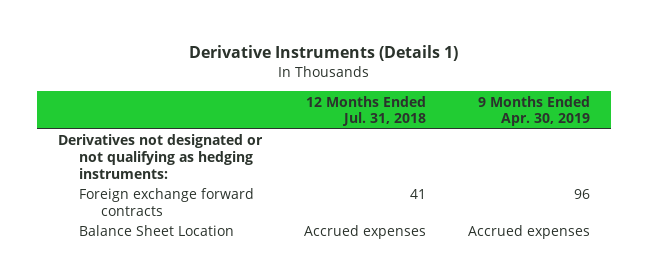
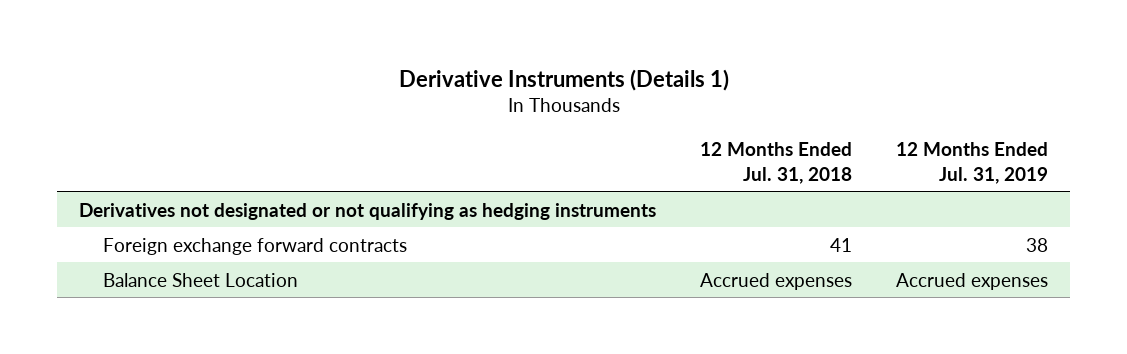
[477,95,590,127] 9 Months Ended Apr. 30, 2019 -> none
none -> [896,142,1049,184] 12 Months Ended Jul. 31, 2019
[57,134,263,179] Derivatives not designated or not qualifying as hedging instruments: -> [78,202,656,220] Derivatives not designated or not qualifying as hedging instruments

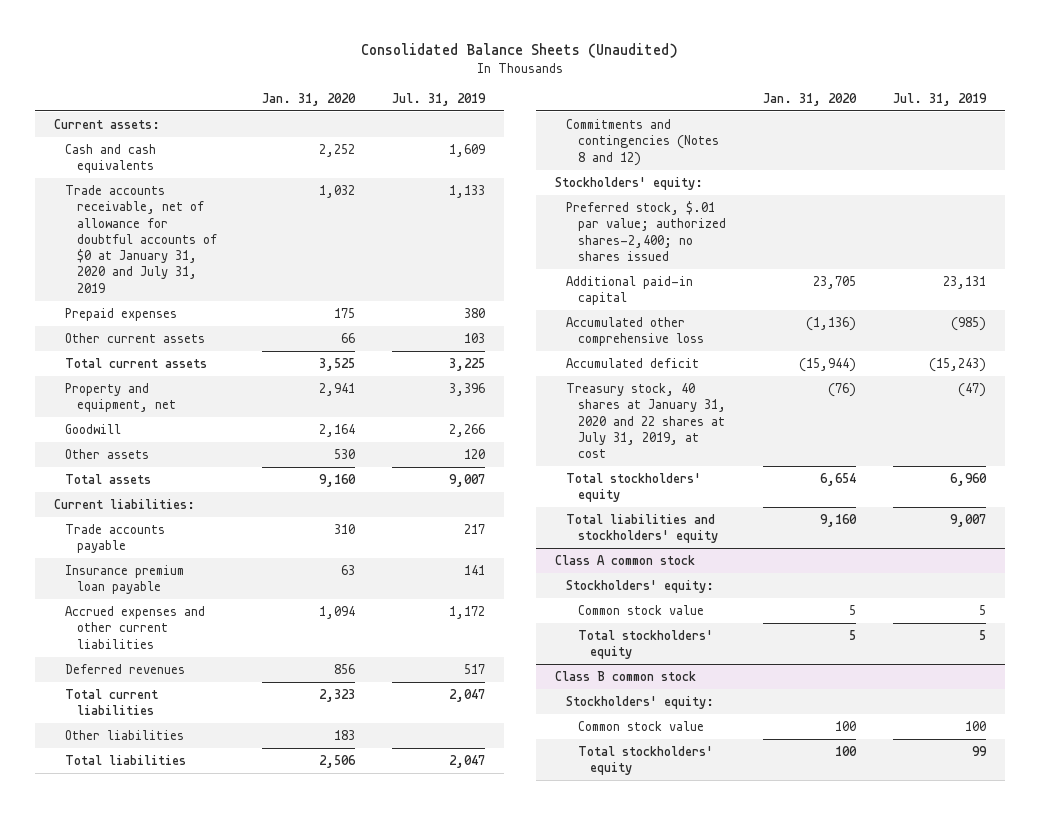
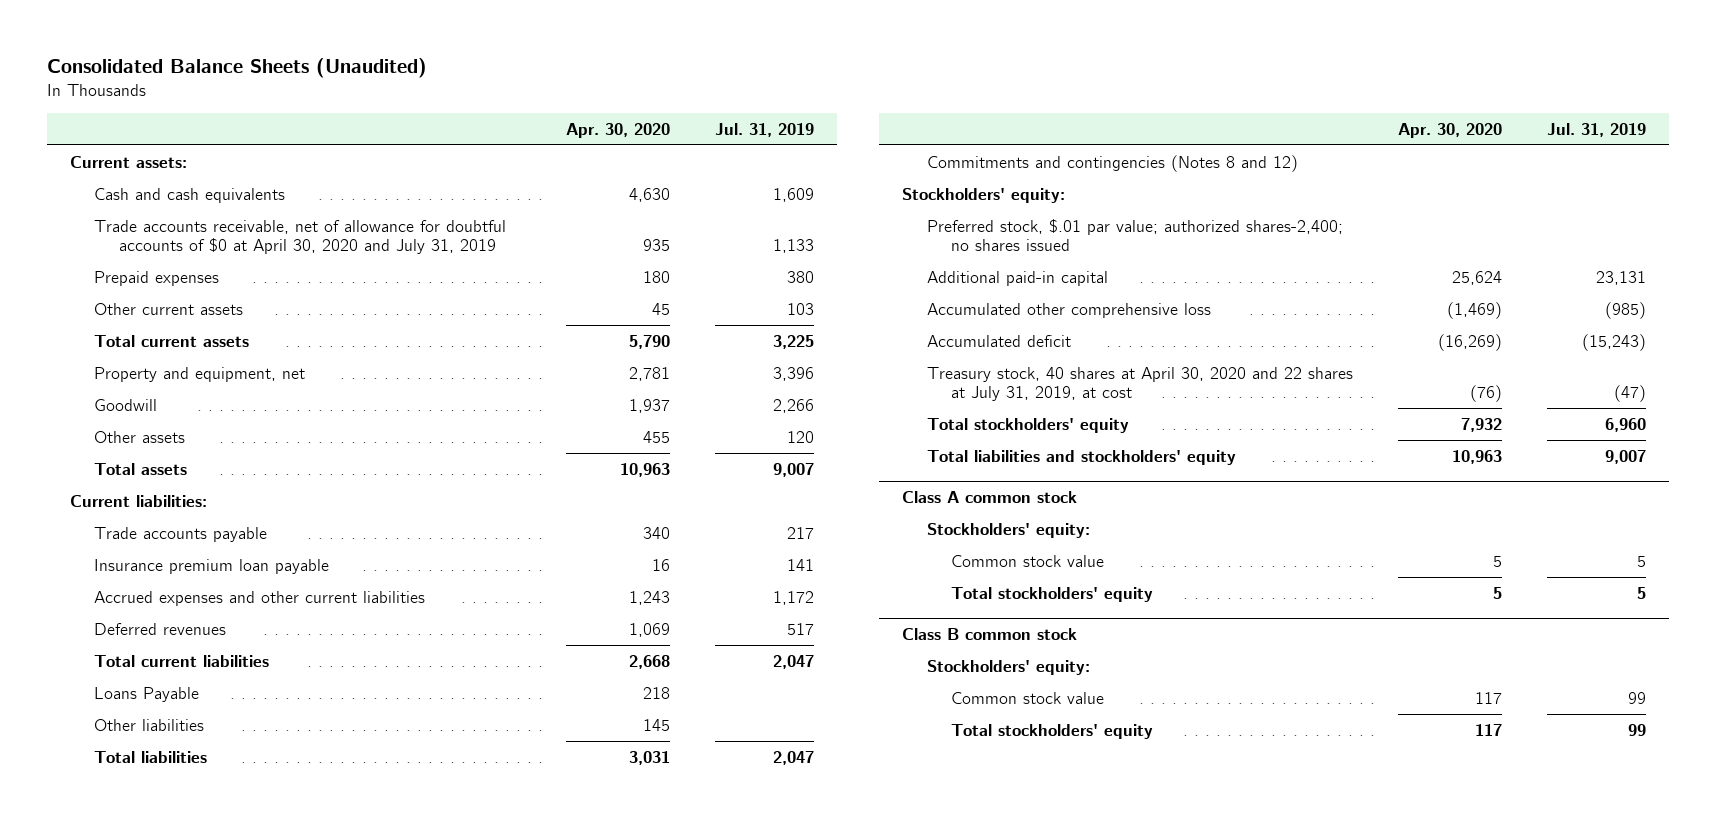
[262,92,357,106] Jan. 31, 2020 -> none
none -> [565,122,670,138] Apr. 30, 2020
[65,184,218,293] Trade accounts receivable, net of allowance for doubtful accounts of $0 at January 31, 2020 and July 31, 2019 -> [94,219,507,255] Trade accounts receivable, net of allowance for doubtful accounts of $0 at April 30, 2020 and July 31, 2019
none -> [94,686,200,702] Loans Payable
[566,382,727,459] Treasury stock, 40 shares at January 31, 2020 and 22 shares at July 31, 2019, at cost -> [926,366,1353,402] Treasury stock, 40 shares at April 30, 2020 and 22 shares at July 31, 2019, at cost
[965,720,987,731] 100 -> [1628,691,1647,704] 99

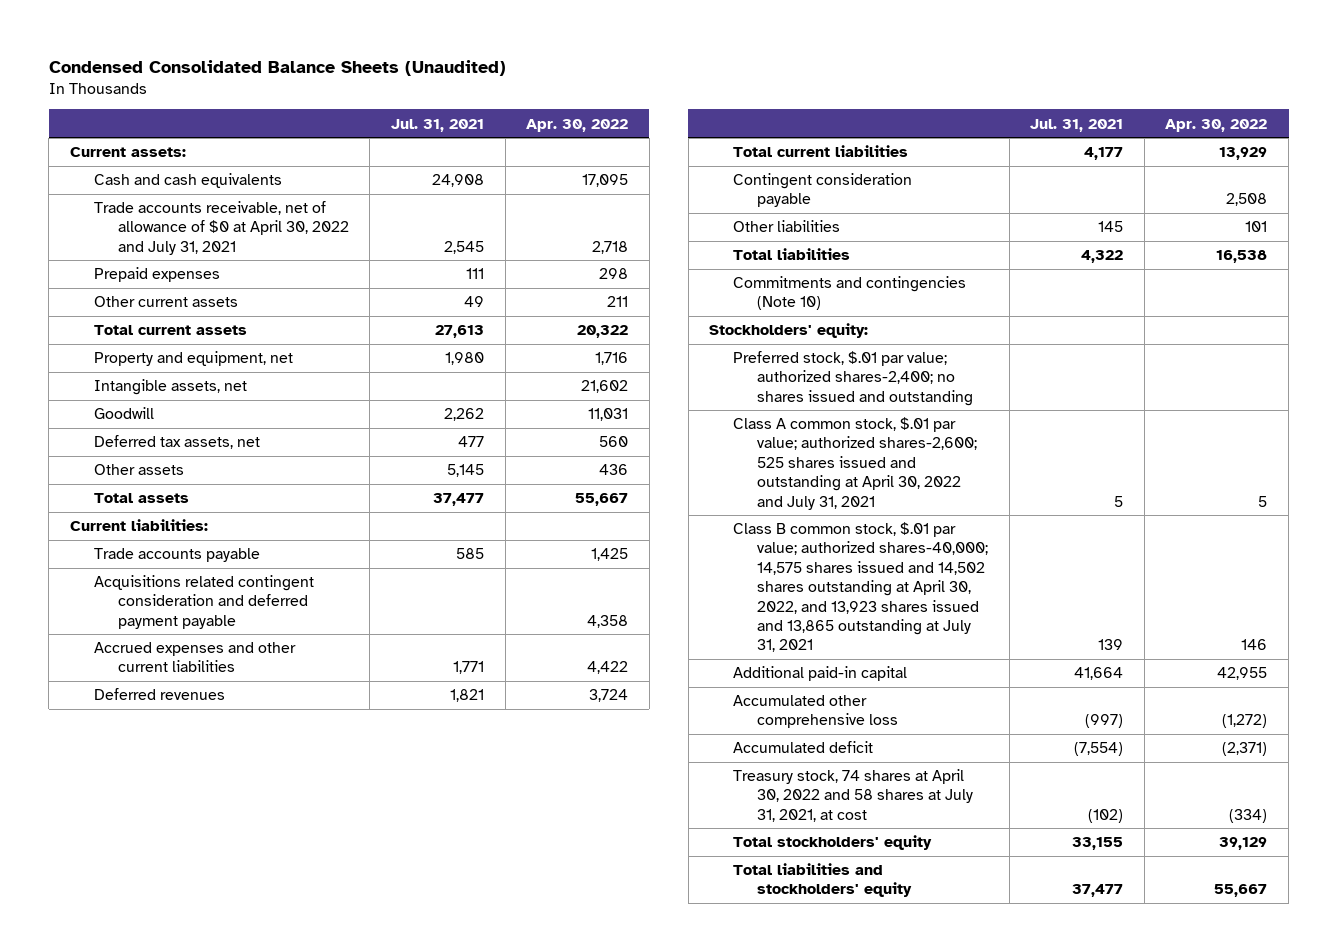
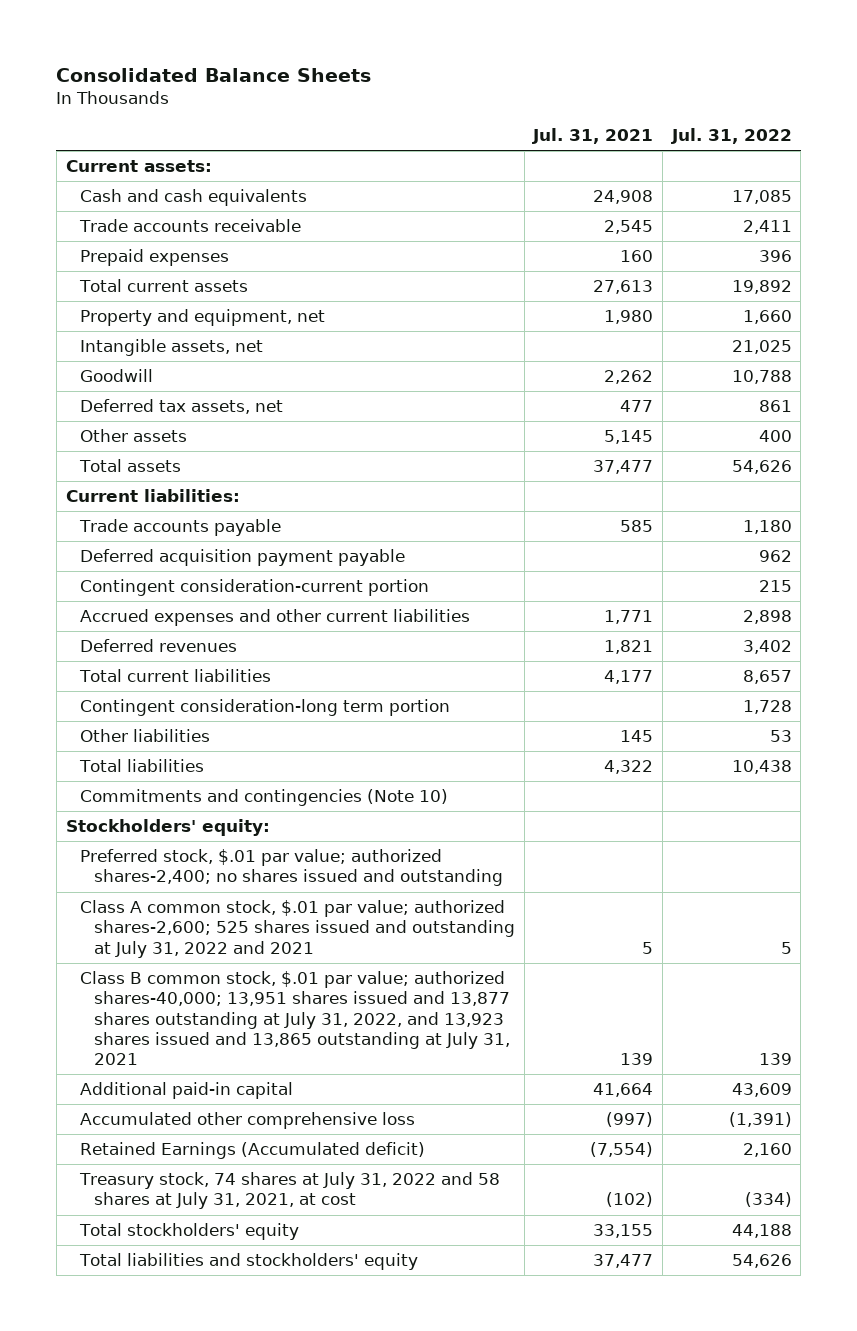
[48,59,506,76] Condensed Consolidated Balance Sheets (Unaudited) -> [56,67,372,82] Consolidated Balance Sheets
[526,118,629,132] Apr. 30, 2022 -> none
none -> [670,128,792,145] Jul. 31, 2022
[93,296,238,308] Other current assets -> none
[93,201,349,255] Trade accounts receivable, net of allowance of $0 at April 30, 2022 and July 31, 2021 -> [78,219,301,233] Trade accounts receivable
[465,268,484,280] 111 -> [620,250,654,263] 160
[93,575,314,629] Acquisitions related contingent consideration and deferred payment payable -> [79,549,405,567] Deferred acquisition payment payable
none -> [79,579,429,597] Contingent consideration-current portion
[733,173,913,208] Contingent consideration payable -> [79,699,450,717] Contingent consideration-long term portion
[733,417,978,510] Class A common stock, $.01 par value; authorized shares-2,600; 525 shares issued and outstanding at April 30, 2022 and July 31, 2021 -> [79,900,516,958] Class A common stock, $.01 par value; authorized shares-2,600; 525 shares issued and outstanding at July 31, 2022 and 2021
[733,522,989,653] Class B common stock, $.01 par value; authorized shares-40,000; 14,575 shares issued and 14,502 shares outstanding at April 30, 2022, and 13,923 shares issued and 13,865 outstanding at July 31, 2021 -> [79,971,511,1066] Class B common stock, $.01 par value; authorized shares-40,000; 13,951 shares issued and 13,877 shares outstanding at July 31, 2022, and 13,923 shares issued and 13,865 outstanding at July 31, 2021
[733,741,874,754] Accumulated deficit -> [79,1142,425,1160] Retained Earnings (Accumulated deficit)
[733,769,974,822] Treasury stock, 74 shares at April 30, 2022 and 58 shares at July 31, 2021, at cost -> [78,1172,500,1210] Treasury stock, 74 shares at July 31, 2022 and 58 shares at July 31, 2021, at cost

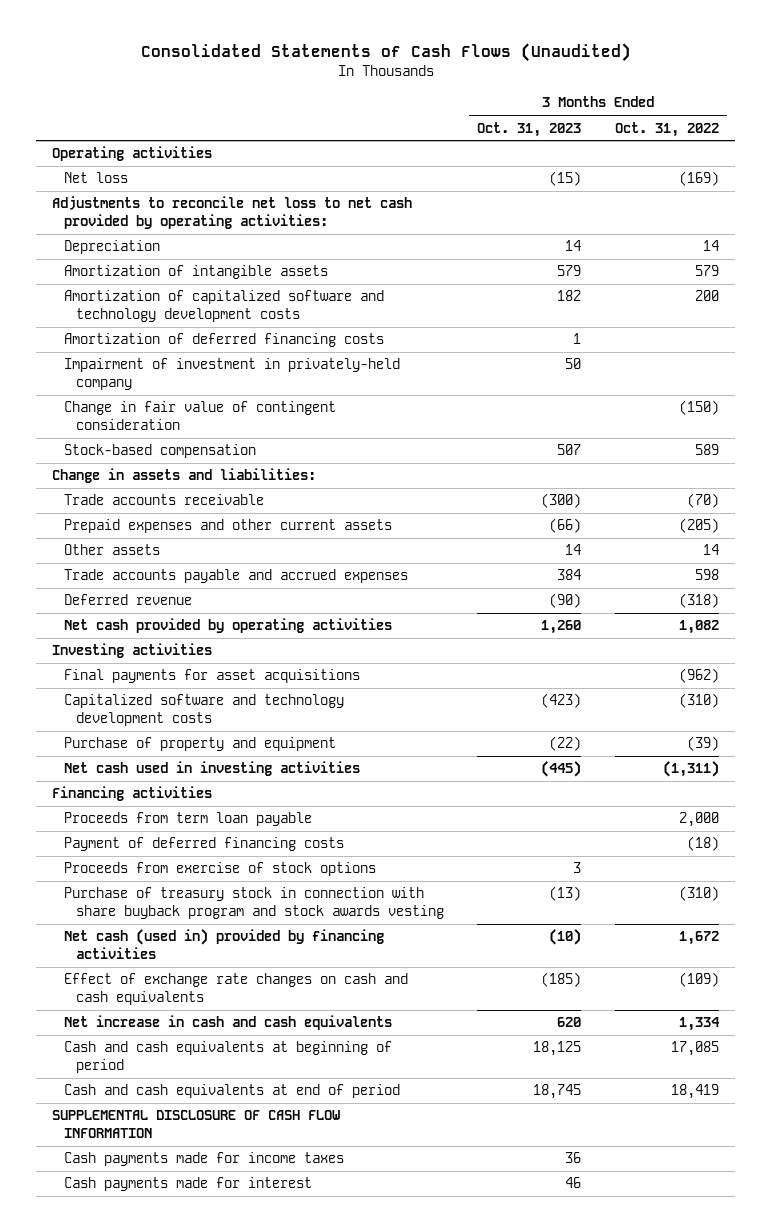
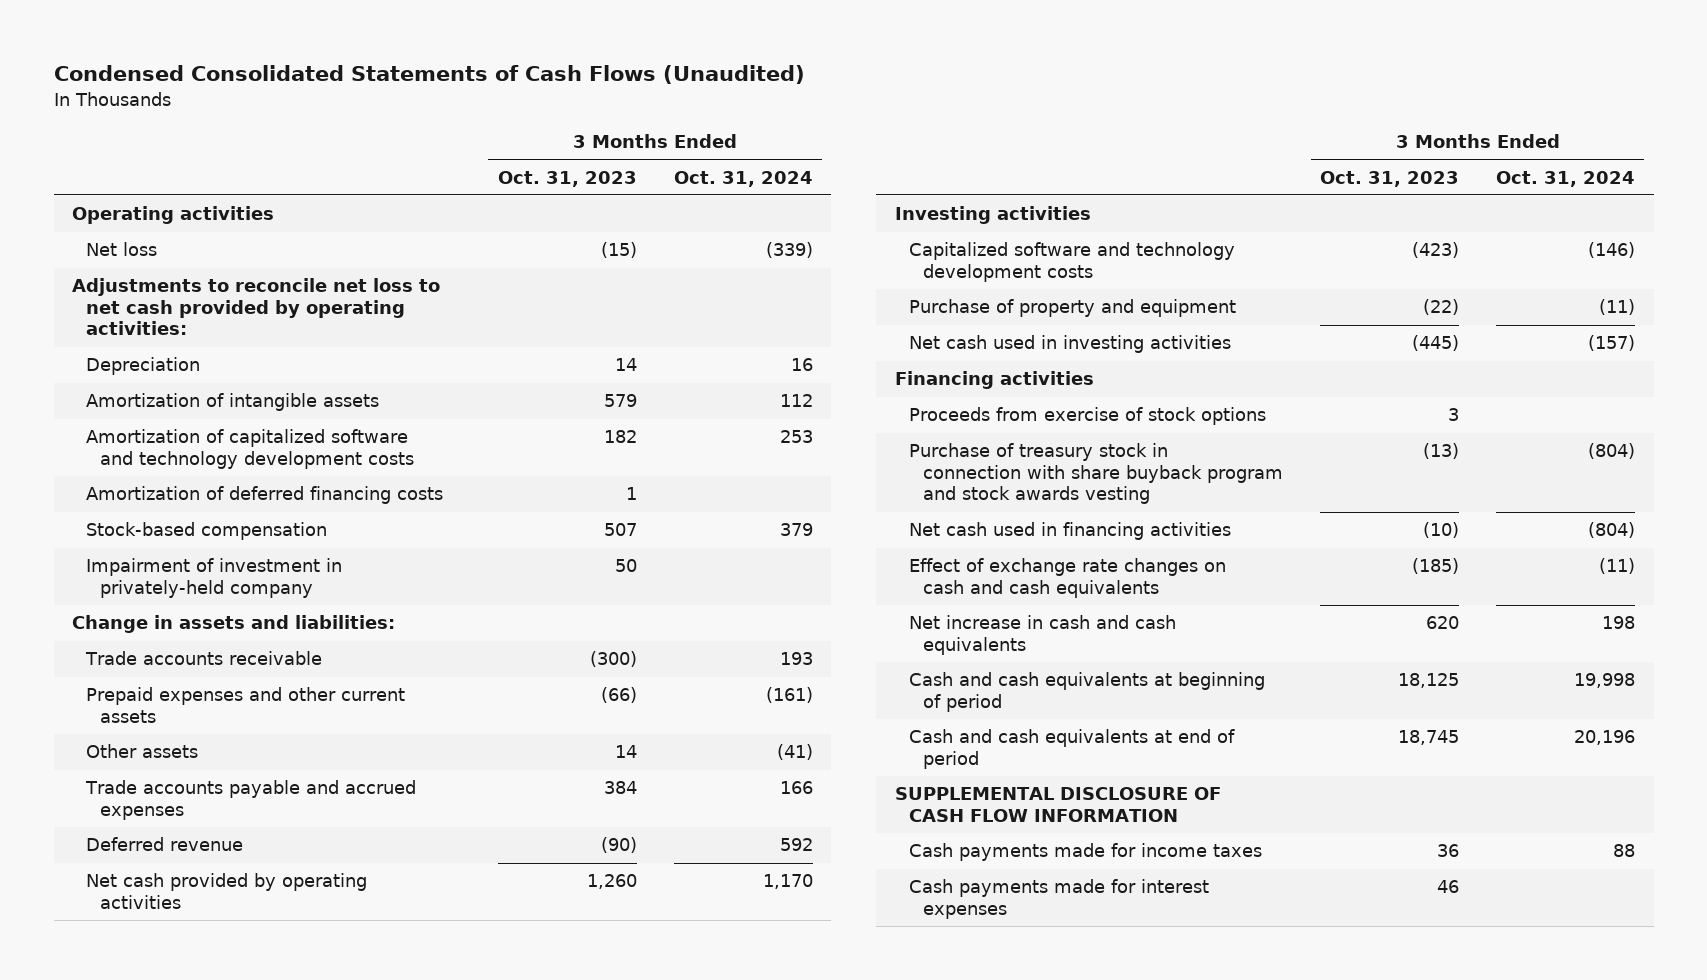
[140,43,631,63] Consolidated Statements of Cash Flows (Unaudited) -> [53,65,805,85] Condensed Consolidated Statements of Cash Flows (Unaudited)
[614,121,719,137] Oct. 31, 2022 -> none
none -> [673,170,813,187] Oct. 31, 2024
[64,401,337,431] Change in fair value of contingent consideration -> none
[64,358,401,391] Impairment of investment in privately-held company -> [86,558,343,598] Impairment of investment in privately-held company
[64,669,361,684] Final payments for asset acquisitions -> none
[64,812,313,827] Proceeds from term loan payable -> none
[64,837,345,852] Payment of deferred financing costs -> none
[64,929,385,960] Net cash (used in) provided by financing activities -> [908,522,1231,541] Net cash used in financing activities
[64,1177,313,1192] Cash payments made for interest -> [908,879,1209,919] Cash payments made for interest expenses

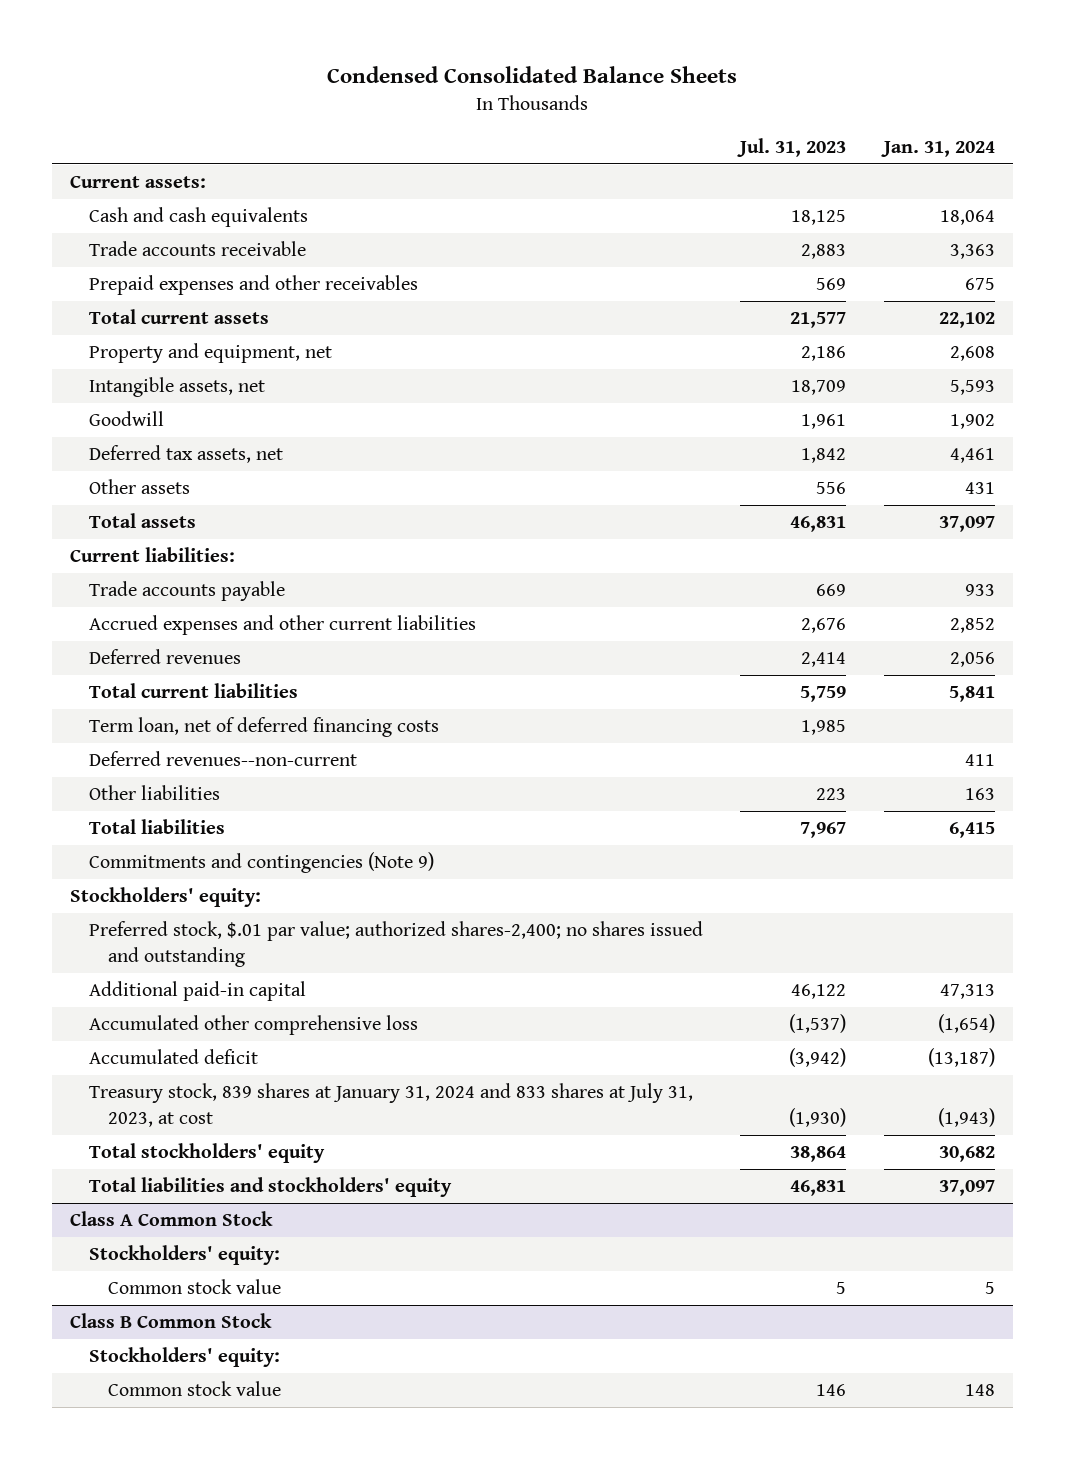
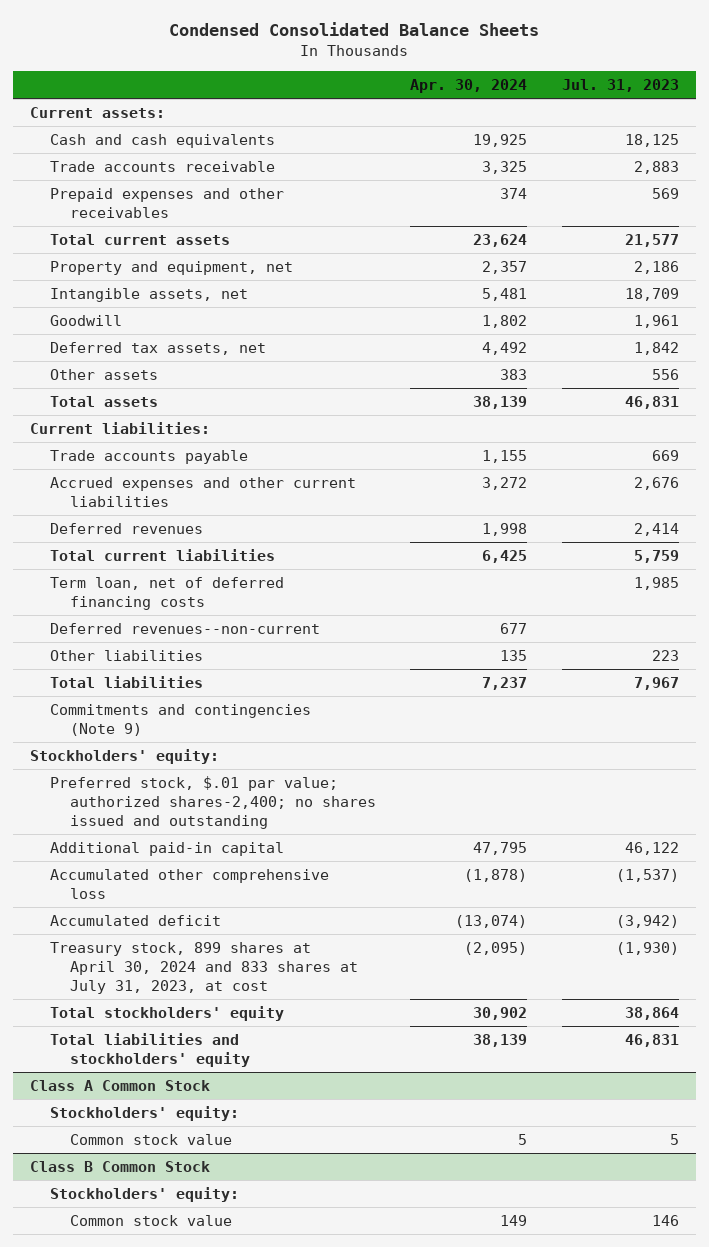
[880,141,995,158] Jan. 31, 2024 -> none
none -> [410,78,528,93] Apr. 30, 2024
[88,1083,693,1128] Treasury stock, 839 shares at January 31, 2024 and 833 shares at July 31, 2023, at cost -> [50,942,359,994] Treasury stock, 899 shares at April 30, 2024 and 833 shares at July 31, 2023, at cost

